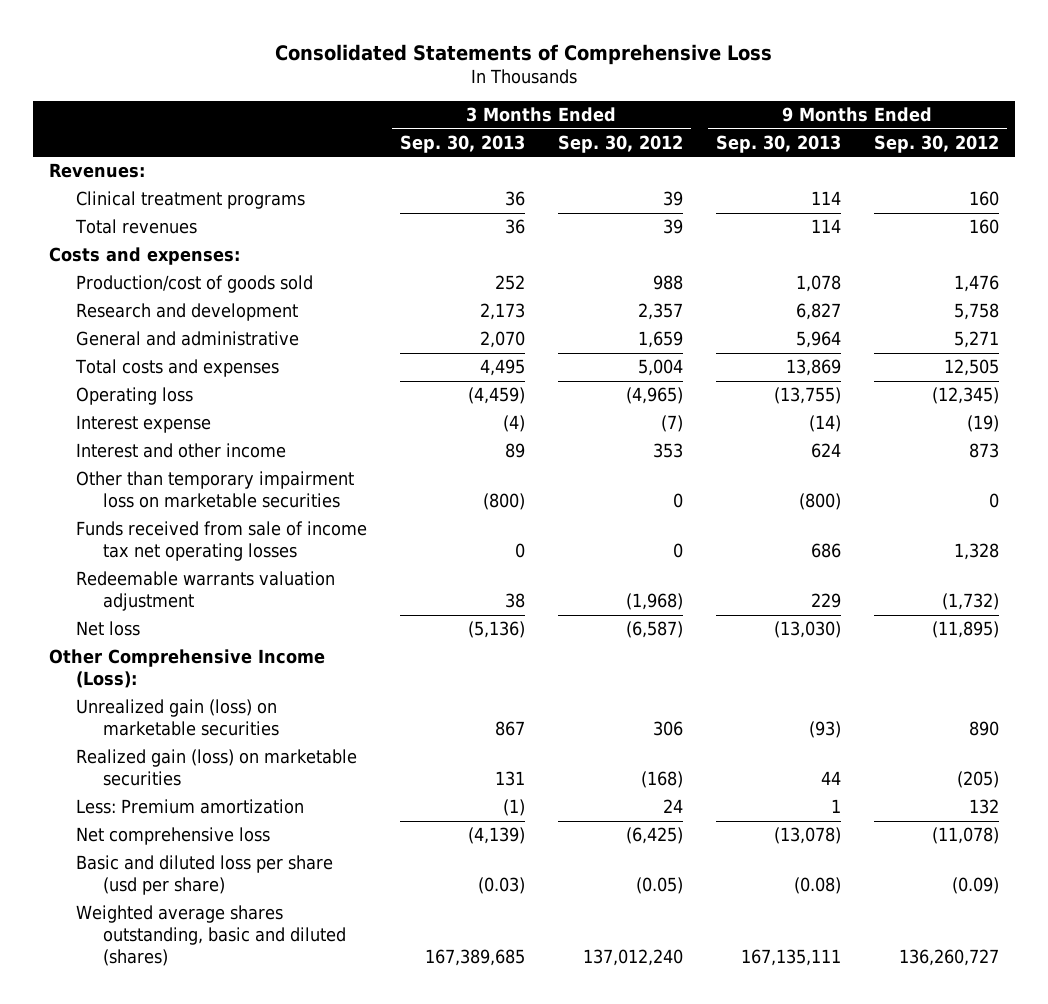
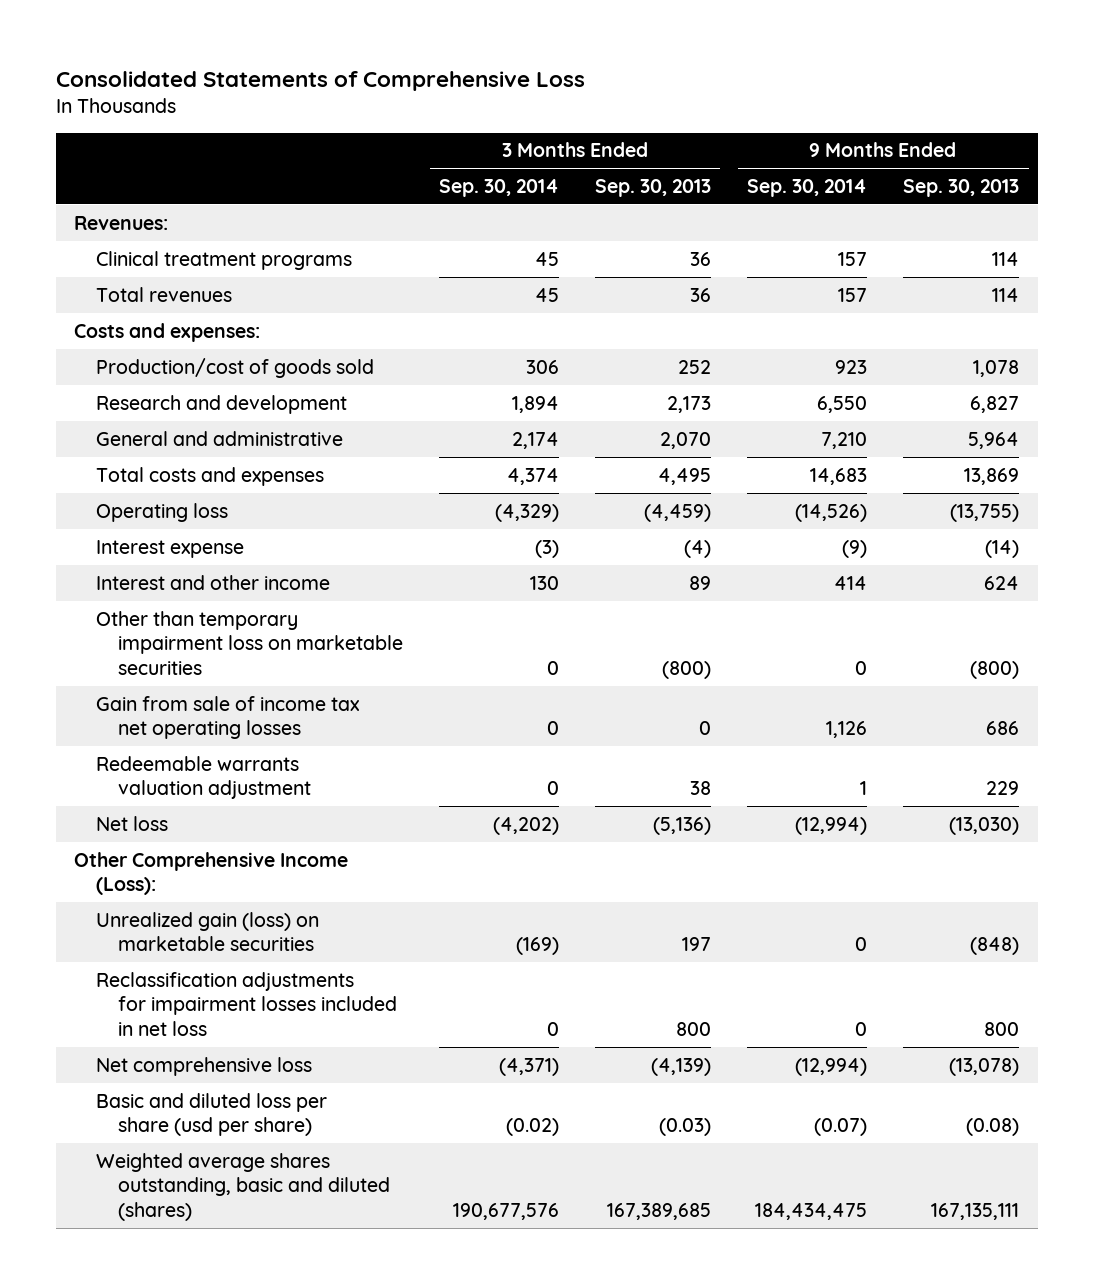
[557,134,683,153] Sep. 30, 2012 -> none
[873,134,999,153] Sep. 30, 2012 -> none
none -> [438,179,559,198] Sep. 30, 2014
none -> [747,179,868,198] Sep. 30, 2014
[76,521,368,562] Funds received from sale of income tax net operating losses -> [95,695,360,740] Gain from sale of income tax net operating losses
[76,749,358,787] Realized gain (loss) on marketable securities -> none
[76,799,305,815] Less: Premium amortization -> none
[494,721,525,737] 867 -> [682,937,712,952] 197
[808,721,841,739] (93) -> [970,937,1020,956] (848)
none -> [95,971,397,1036] Reclassification adjustments for impairment losses included in net loss

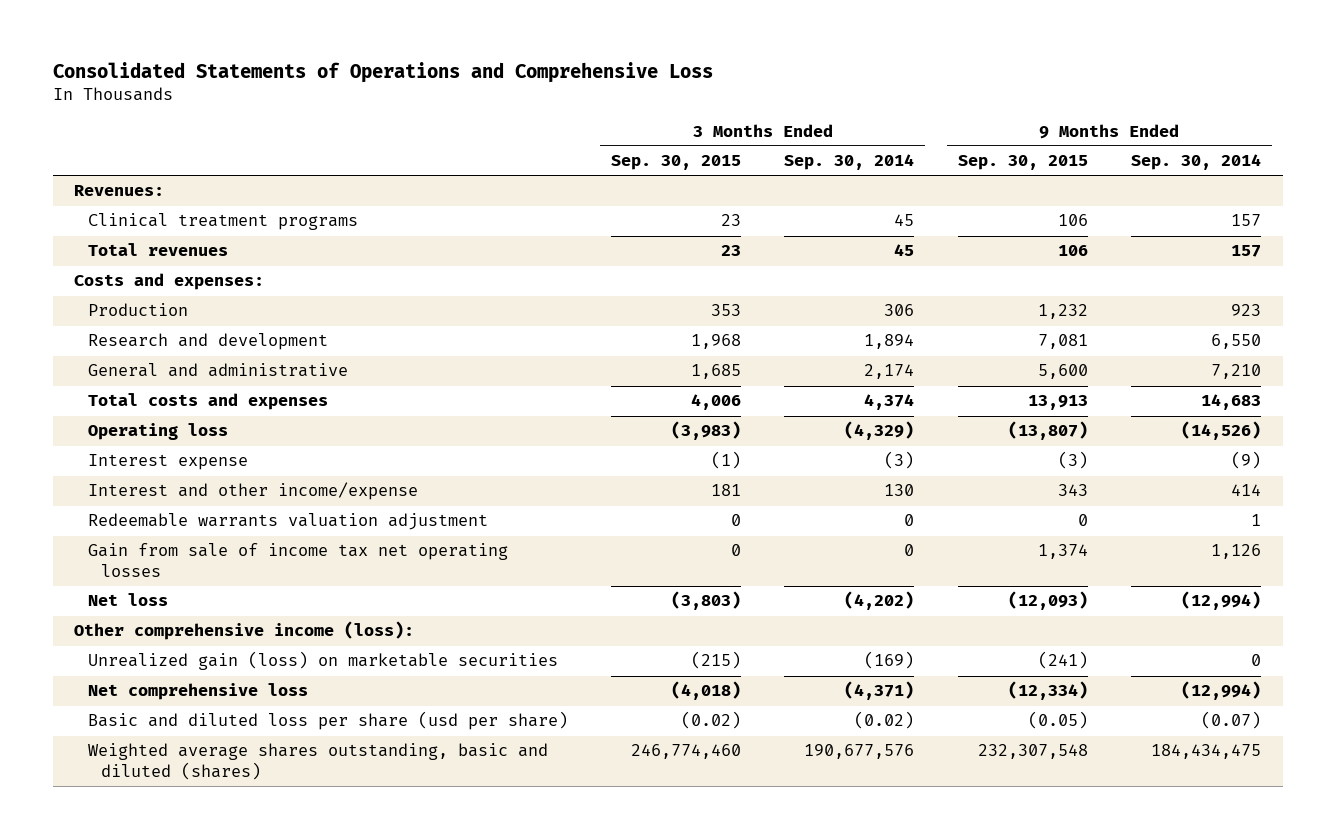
[56,70,586,91] Consolidated Statements of Comprehensive Loss -> [52,61,713,83] Consolidated Statements of Operations and Comprehensive Loss
[595,179,712,198] Sep. 30, 2013 -> none
[903,179,1020,198] Sep. 30, 2013 -> none
none -> [610,155,741,171] Sep. 30, 2015
none -> [957,155,1088,171] Sep. 30, 2015
[95,357,374,378] Production/cost of goods sold -> [87,303,188,317] Production
[95,610,403,675] Other than temporary impairment loss on marketable securities -> none
[95,574,330,590] Interest and other income -> [87,482,418,501] Interest and other income/expense
[95,695,360,740] Gain from sale of income tax net operating losses -> [87,543,508,577] Gain from sale of income tax net operating losses
[74,851,349,896] Other Comprehensive Income (Loss): -> [74,621,415,641] Other comprehensive income (loss):
[95,971,397,1036] Reclassification adjustments for impairment losses included in net loss -> none

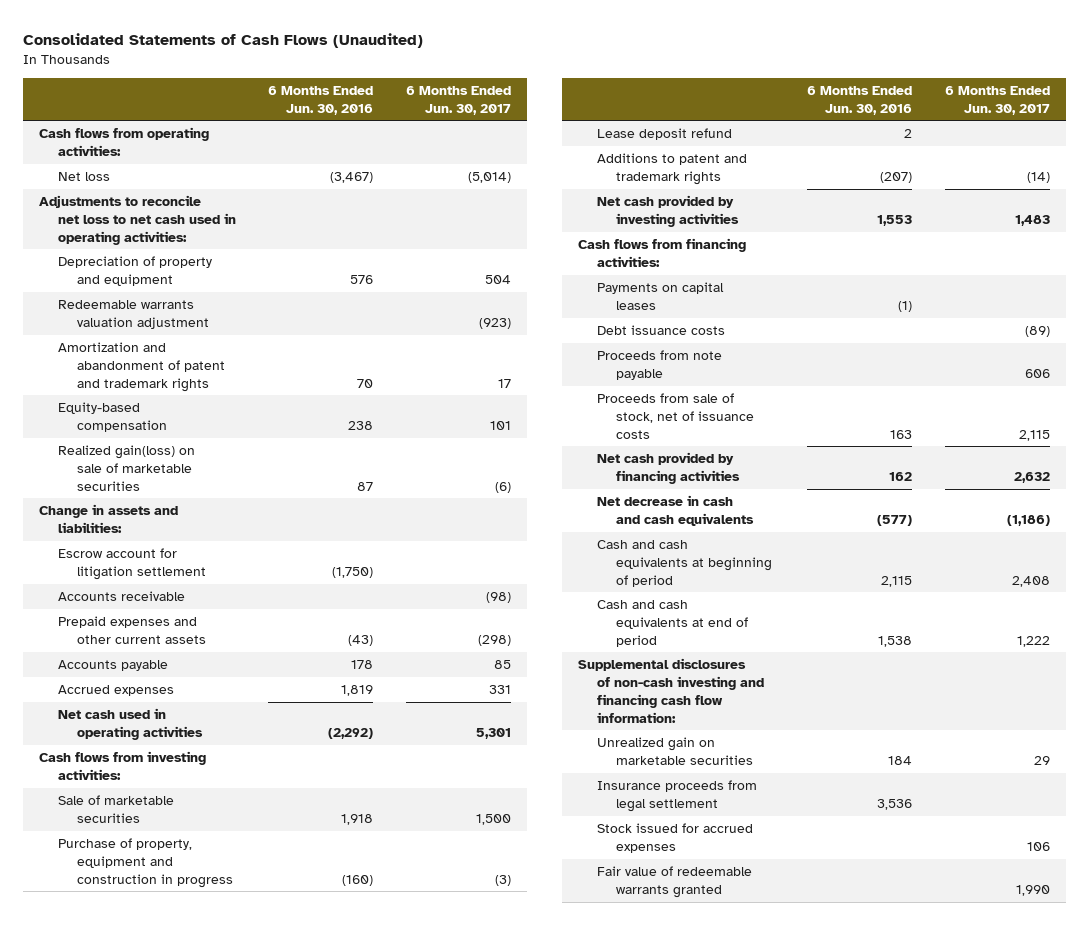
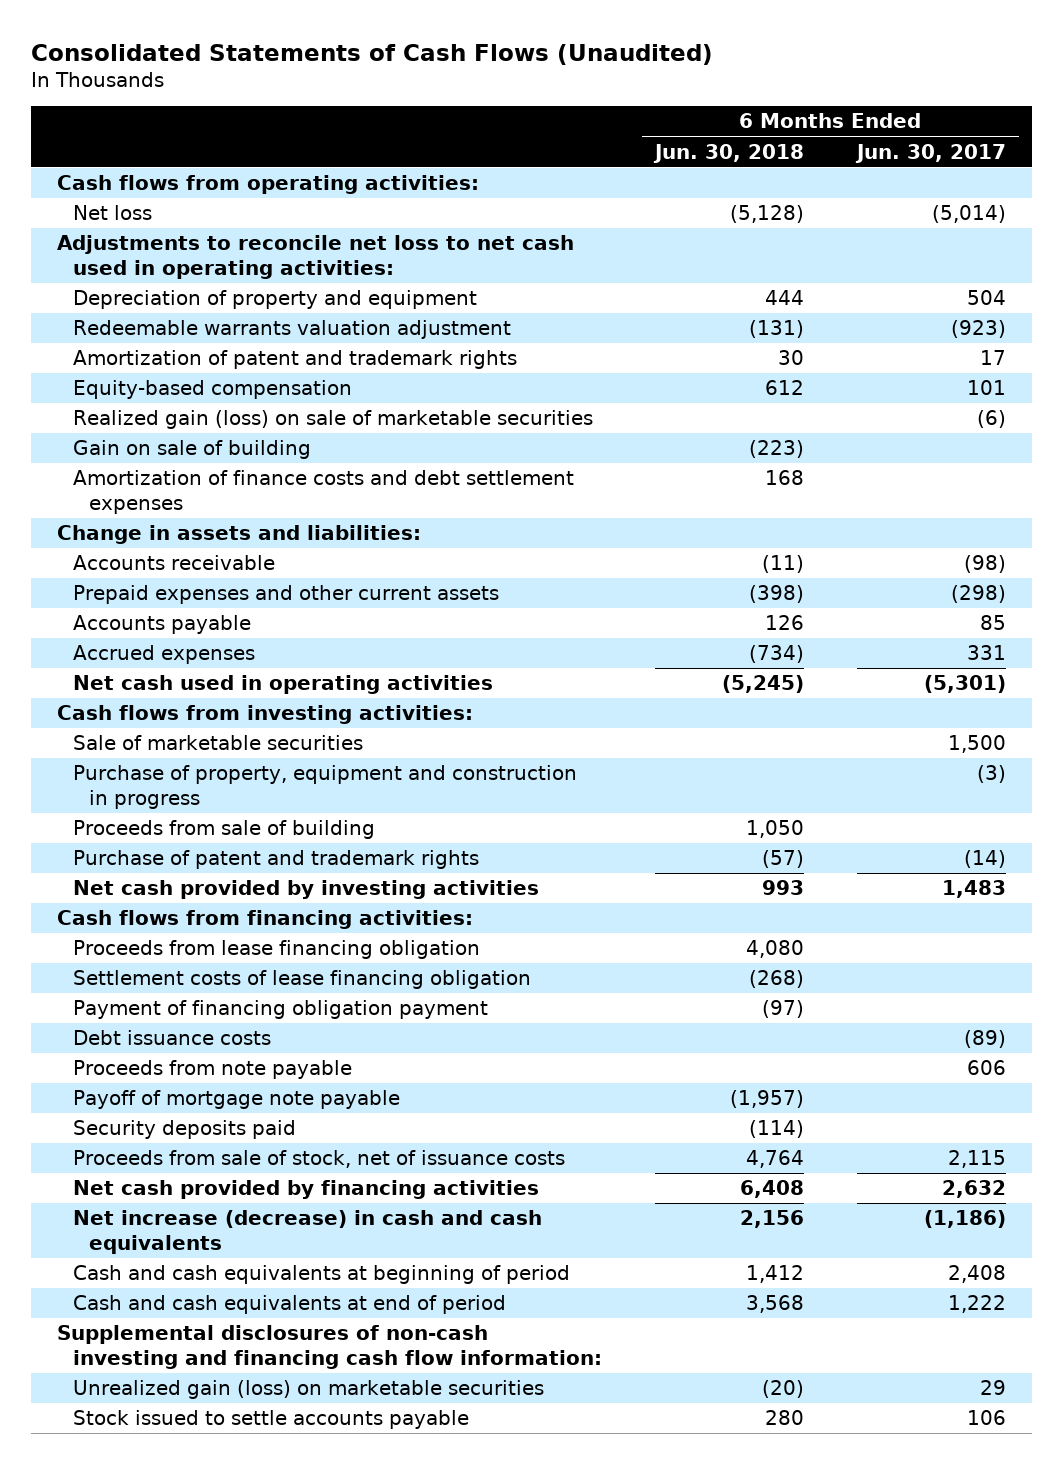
[268,85,374,115] 6 Months Ended Jun. 30, 2016 -> none
none -> [653,143,805,163] Jun. 30, 2018
[58,342,225,392] Amortization and abandonment of patent and trademark rights -> [73,350,518,370] Amortization of patent and trademark rights
[58,445,196,491] Realized gain(loss) on sale of marketable securities -> [73,410,594,430] Realized gain (loss) on sale of marketable securities
none -> [73,440,312,460] Gain on sale of building
none -> [73,470,575,514] Amortization of finance costs and debt settlement expenses
[58,548,206,580] Escrow account for litigation settlement -> none
[475,727,511,739] 5,301 -> [923,675,1006,694] (5,301)
[596,128,732,141] Lease deposit refund -> none
none -> [73,820,376,840] Proceeds from sale of building
[596,153,747,185] Additions to patent and trademark rights -> [73,850,480,870] Purchase of patent and trademark rights
[596,282,724,310] Payments on capital leases -> none
none -> [73,940,481,960] Proceeds from lease financing obligation
none -> [73,970,532,990] Settlement costs of lease financing obligation
none -> [73,1000,489,1020] Payment of financing obligation payment
none -> [73,1090,401,1110] Payoff of mortgage note payable
none -> [73,1120,297,1140] Security deposits paid
[596,495,754,526] Net decrease in cash and cash equivalents -> [73,1210,543,1254] Net increase (decrease) in cash and cash equivalents
[596,780,757,812] Insurance proceeds from legal settlement -> none
[596,866,752,898] Fair value of redeemable warrants granted -> none
[596,737,753,765] Unrealized gain on marketable securities -> [73,1380,545,1400] Unrealized gain (loss) on marketable securities
[596,823,753,853] Stock issued for accrued expenses -> [73,1410,470,1430] Stock issued to settle accounts payable

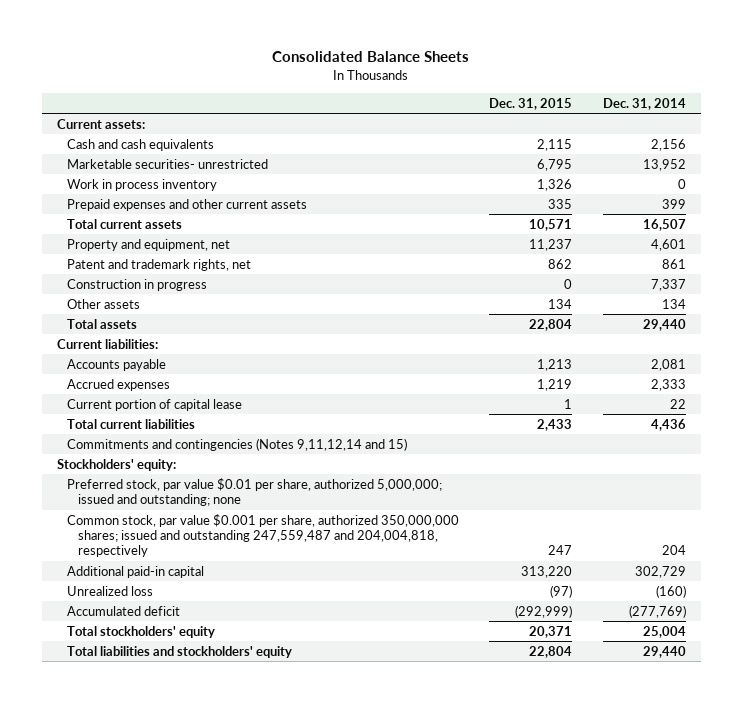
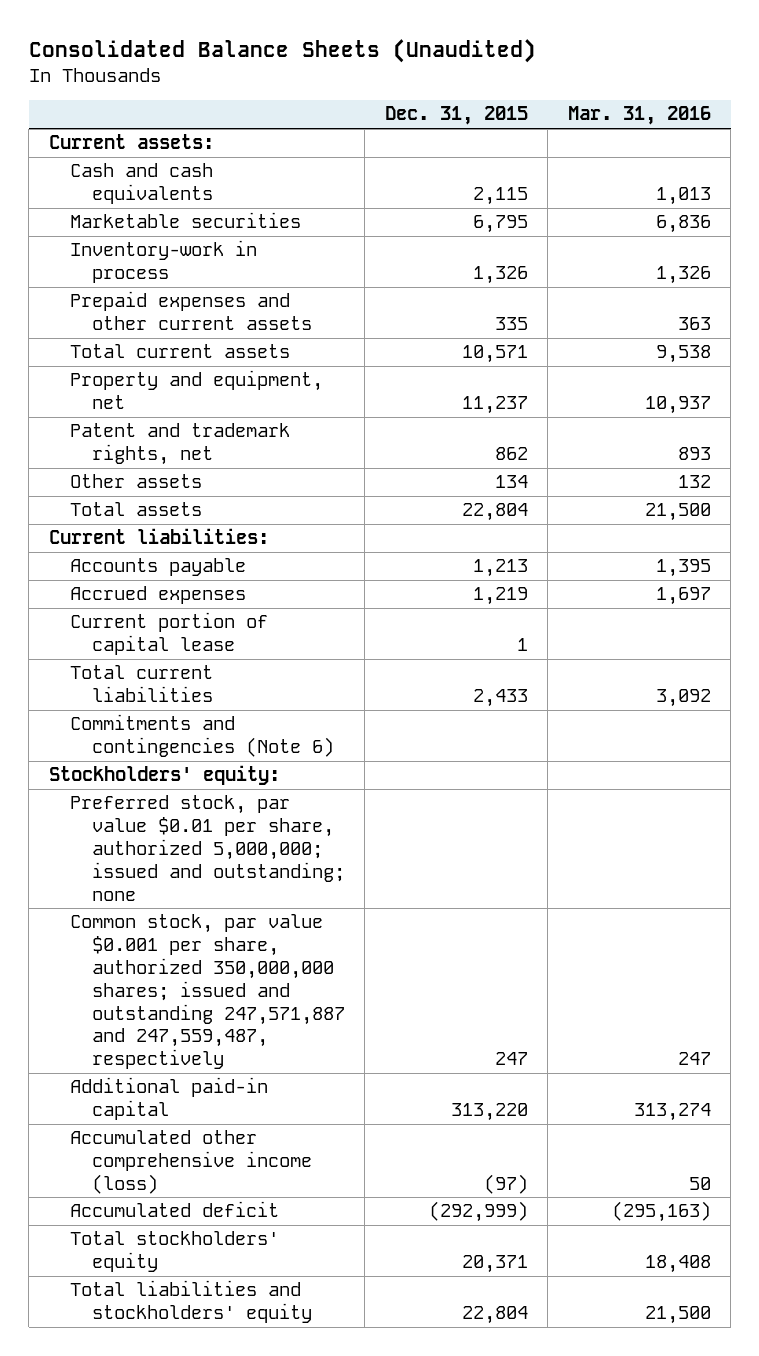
[272,51,470,63] Consolidated Balance Sheets -> [28,39,536,64] Consolidated Balance Sheets (Unaudited)
[602,97,686,110] Dec. 31, 2014 -> none
none -> [567,106,711,126] Mar. 31, 2016
[67,158,269,169] Marketable securities- unrestricted -> [70,212,302,229] Marketable securities
[67,178,218,191] Work in process inventory -> [70,240,258,284] Inventory-work in process
[67,278,208,291] Construction in progress -> none
[67,437,408,451] Commitments and contingencies (Notes 9,11,12,14 and 15) -> [70,714,334,758] Commitments and contingencies (Note 6)
[67,513,460,558] Common stock, par value $0.001 per share, authorized 350,000,000 shares; issued and outstanding 247,559,487 and 204,004,818, respectively -> [70,914,345,1070] Common stock, par value $0.001 per share, authorized 350,000,000 shares; issued and outstanding 247,571,887 and 247,559,487, respectively
[67,585,154,596] Unrealized loss -> [70,1130,312,1194] Accumulated other comprehensive income (loss)

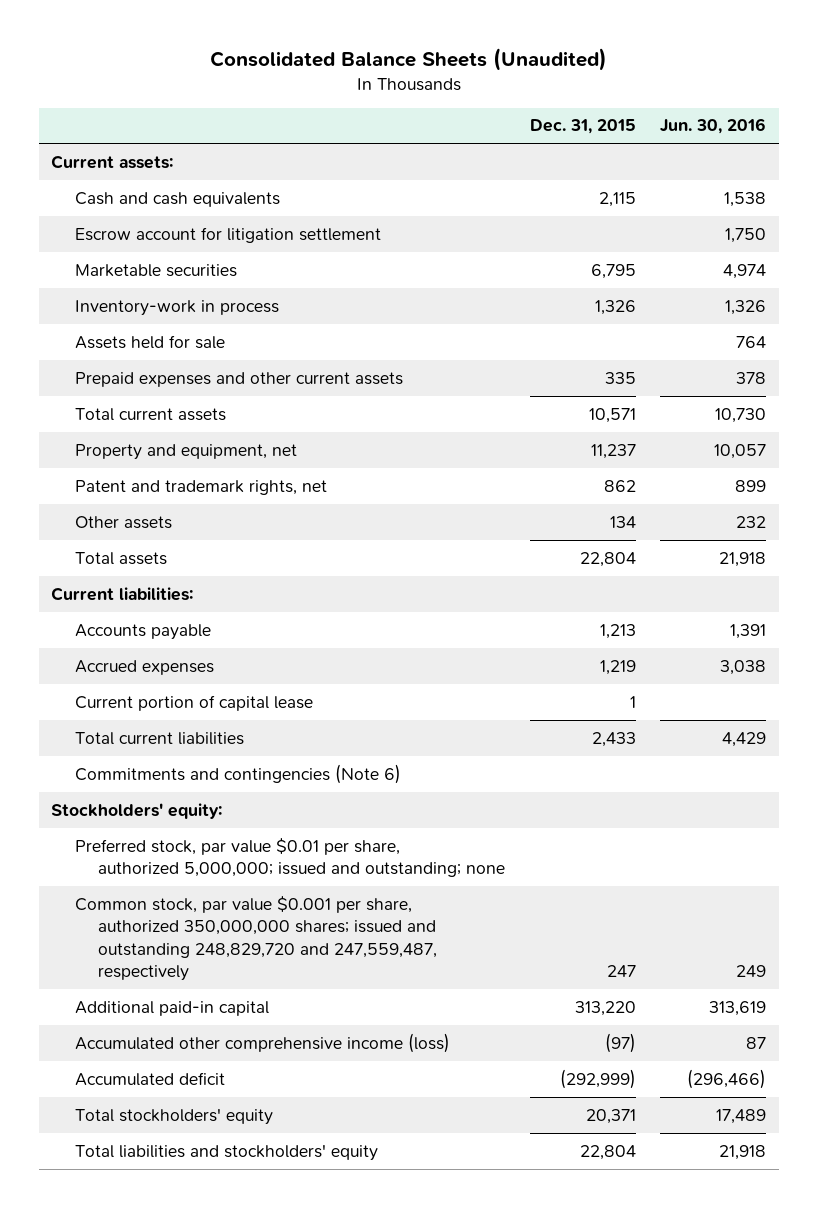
[567,106,711,126] Mar. 31, 2016 -> none
none -> [660,118,767,135] Jun. 30, 2016
none -> [74,226,381,243] Escrow account for litigation settlement
none -> [74,334,225,349] Assets held for sale
[70,914,345,1070] Common stock, par value $0.001 per share, authorized 350,000,000 shares; issued and outstanding 247,571,887 and 247,559,487, respectively -> [74,895,438,982] Common stock, par value $0.001 per share, authorized 350,000,000 shares; issued and outstanding 248,829,720 and 247,559,487, respectively

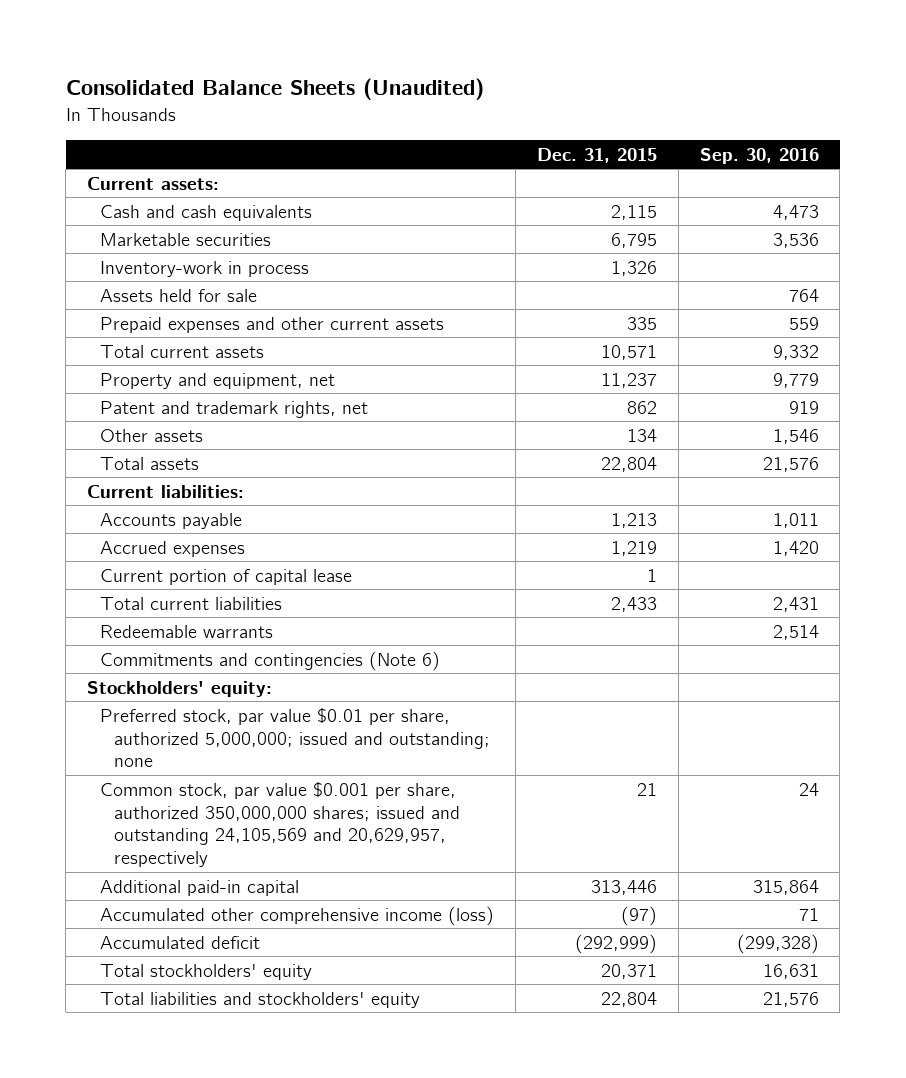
[660,118,767,135] Jun. 30, 2016 -> none
none -> [699,147,819,164] Sep. 30, 2016
[74,226,381,243] Escrow account for litigation settlement -> none
none -> [100,624,274,638] Redeemable warrants
[74,895,438,982] Common stock, par value $0.001 per share, authorized 350,000,000 shares; issued and outstanding 248,829,720 and 247,559,487, respectively -> [100,781,461,868] Common stock, par value $0.001 per share, authorized 350,000,000 shares; issued and outstanding 24,105,569 and 20,629,957, respectively
[606,965,636,978] 247 -> [637,782,658,796] 21
[574,1000,636,1016] 313,220 -> [591,879,658,895] 313,446

